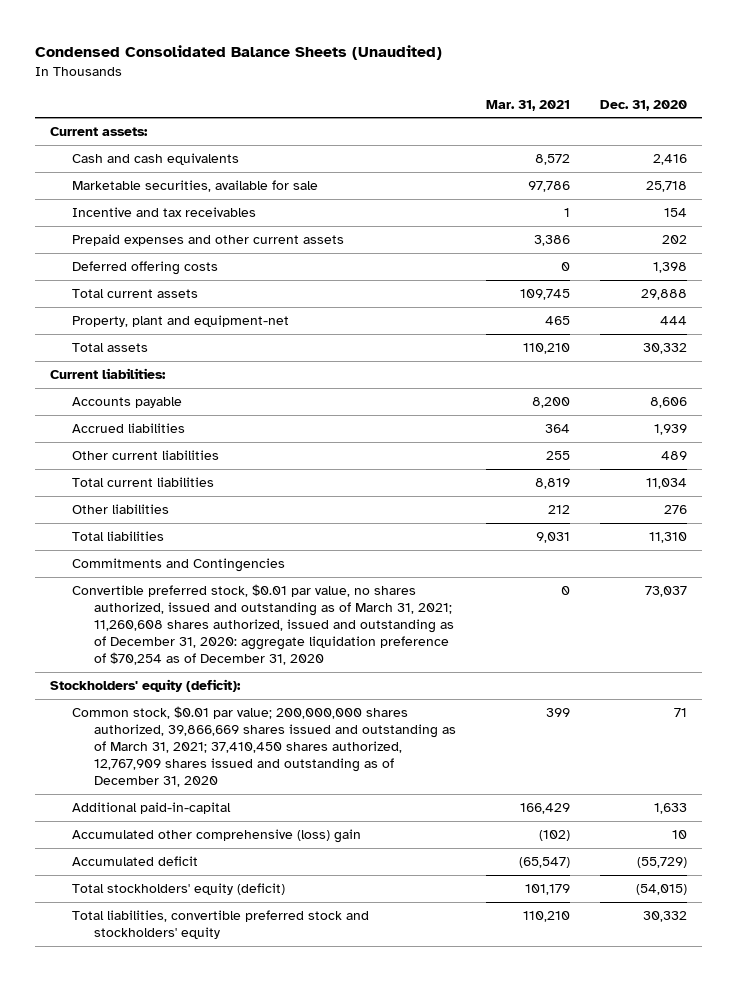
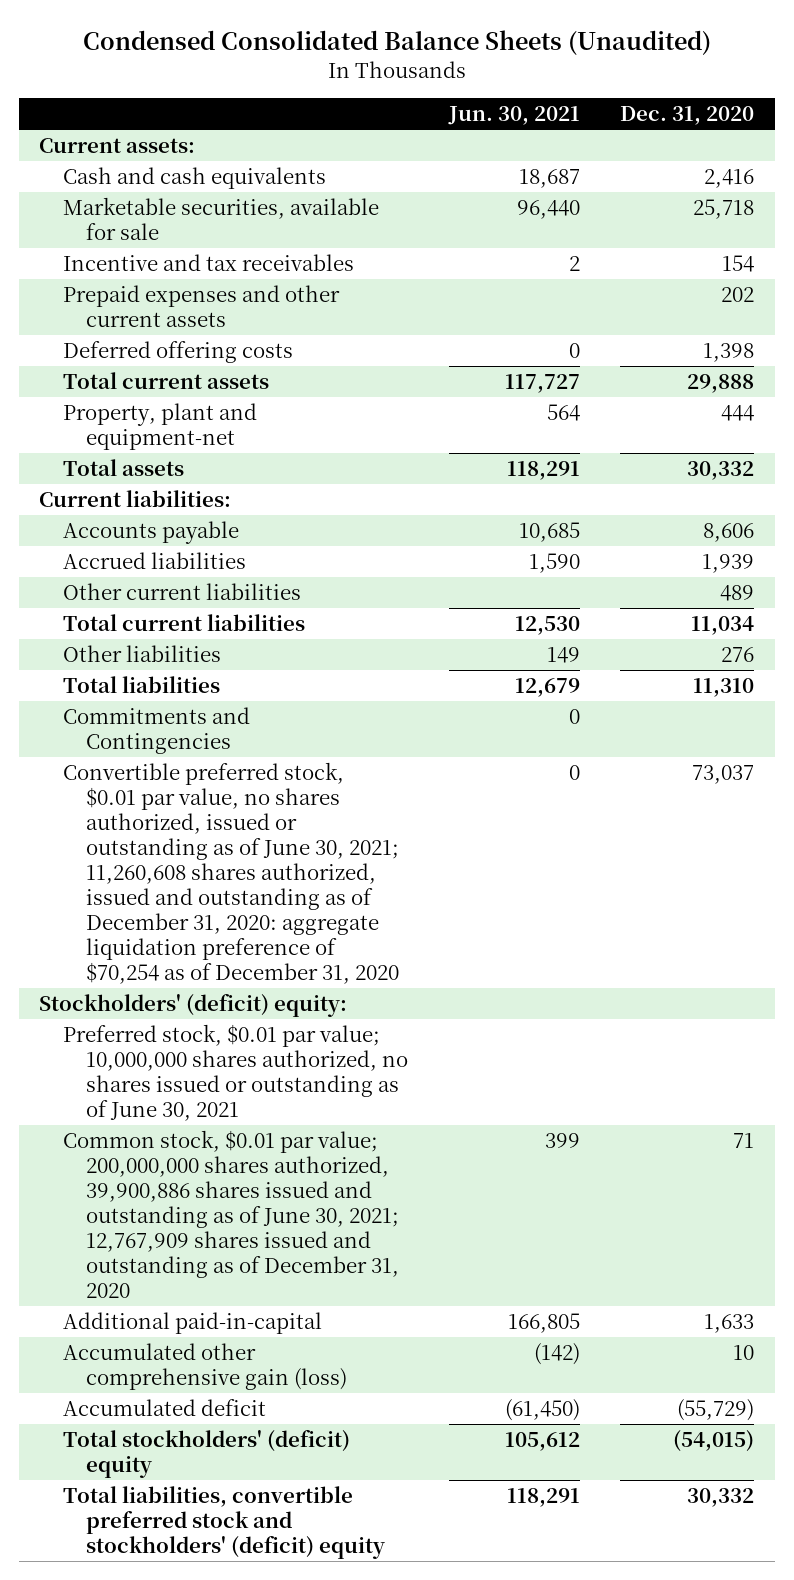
[486,99,571,111] Mar. 31, 2021 -> none
none -> [447,106,580,126] Jun. 30, 2021
[72,584,454,666] Convertible preferred stock, $0.01 par value, no shares authorized, issued and outstanding as of March 31, 2021; 11,260,608 shares authorized, issued and outstanding as of December 31, 2020: aggregate liquidation preference of $70,254 as of December 31, 2020 -> [62,761,400,985] Convertible preferred stock, $0.01 par value, no shares authorized, issued or outstanding as of June 30, 2021; 11,260,608 shares authorized, issued and outstanding as of December 31, 2020: aggregate liquidation preference of $70,254 as of December 31, 2020
[50,679,242,693] Stockholders' equity (deficit): -> [39,993,348,1017] Stockholders' (deficit) equity:
none -> [62,1023,409,1122] Preferred stock, $0.01 par value; 10,000,000 shares authorized, no shares issued or outstanding as of June 30, 2021
[72,706,456,788] Common stock, $0.01 par value; 200,000,000 shares authorized, 39,866,669 shares issued and outstanding as of March 31, 2021; 37,410,450 shares authorized, 12,767,909 shares issued and outstanding as of December 31, 2020 -> [62,1129,400,1299] Common stock, $0.01 par value; 200,000,000 shares authorized, 39,900,886 shares issued and outstanding as of June 30, 2021; 12,767,909 shares issued and outstanding as of December 31, 2020
[72,829,362,844] Accumulated other comprehensive (loss) gain -> [62,1342,348,1390] Accumulated other comprehensive gain (loss)
[72,883,286,896] Total stockholders' equity (deficit) -> [62,1429,350,1478] Total stockholders' (deficit) equity
[72,910,370,940] Total liabilities, convertible preferred stock and stockholders' equity -> [62,1485,386,1560] Total liabilities, convertible preferred stock and stockholders' (deficit) equity

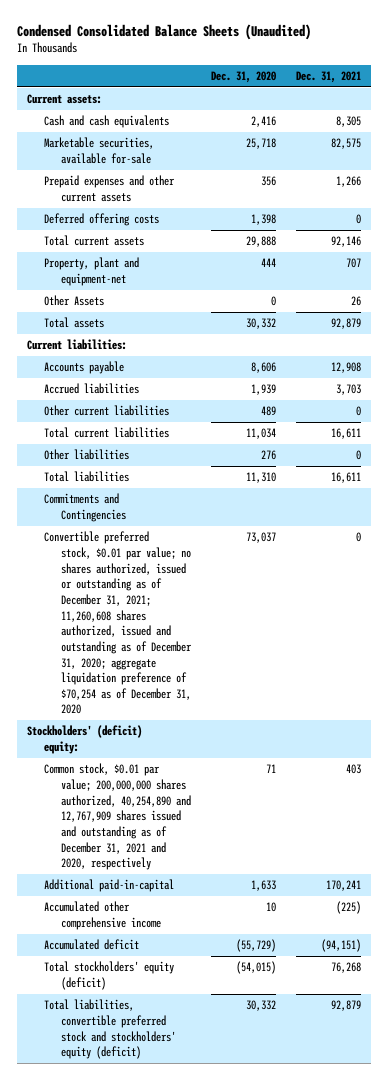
[447,106,580,126] Jun. 30, 2021 -> none
none -> [296,70,362,83] Dec. 31, 2021
[62,253,354,271] Incentive and tax receivables -> none
[62,196,379,240] Marketable securities, available for sale -> [44,137,155,165] Marketable securities, available for-sale
[721,286,755,302] 202 -> [261,176,277,187] 356
none -> [44,295,105,307] Other Assets
[62,761,400,985] Convertible preferred stock, $0.01 par value, no shares authorized, issued or outstanding as of June 30, 2021; 11,260,608 shares authorized, issued and outstanding as of December 31, 2020: aggregate liquidation preference of $70,254 as of December 31, 2020 -> [44,531,193,715] Convertible preferred stock, $0.01 par value; no shares authorized, issued or outstanding as of December 31, 2021; 11,260,608 shares authorized, issued and outstanding as of December 31, 2020; aggregate liquidation preference of $70,254 as of December 31, 2020
[62,1023,409,1122] Preferred stock, $0.01 par value; 10,000,000 shares authorized, no shares issued or outstanding as of June 30, 2021 -> none
[62,1129,400,1299] Common stock, $0.01 par value; 200,000,000 shares authorized, 39,900,886 shares issued and outstanding as of June 30, 2021; 12,767,909 shares issued and outstanding as of December 31, 2020 -> [44,763,192,871] Common stock, $0.01 par value; 200,000,000 shares authorized, 40,254,890 and 12,767,909 shares issued and outstanding as of December 31, 2021 and 2020, respectively
[62,1342,348,1390] Accumulated other comprehensive gain (loss) -> [44,901,162,931] Accumulated other comprehensive income
[62,1429,350,1478] Total stockholders' (deficit) equity -> [44,961,175,991] Total stockholders' equity (deficit)
[62,1485,386,1560] Total liabilities, convertible preferred stock and stockholders' (deficit) equity -> [44,999,177,1060] Total liabilities, convertible preferred stock and stockholders' equity (deficit)

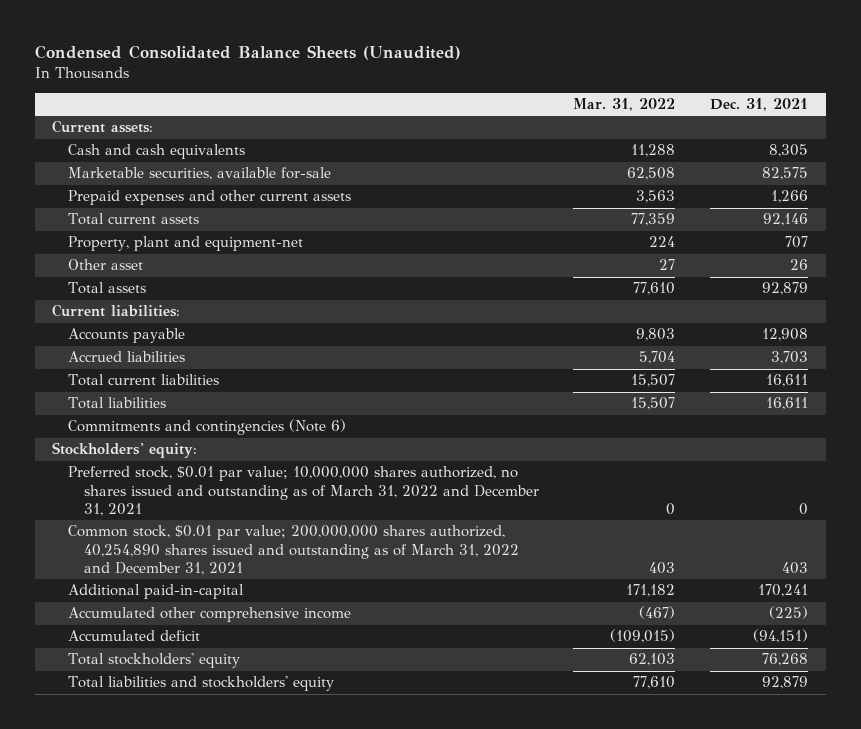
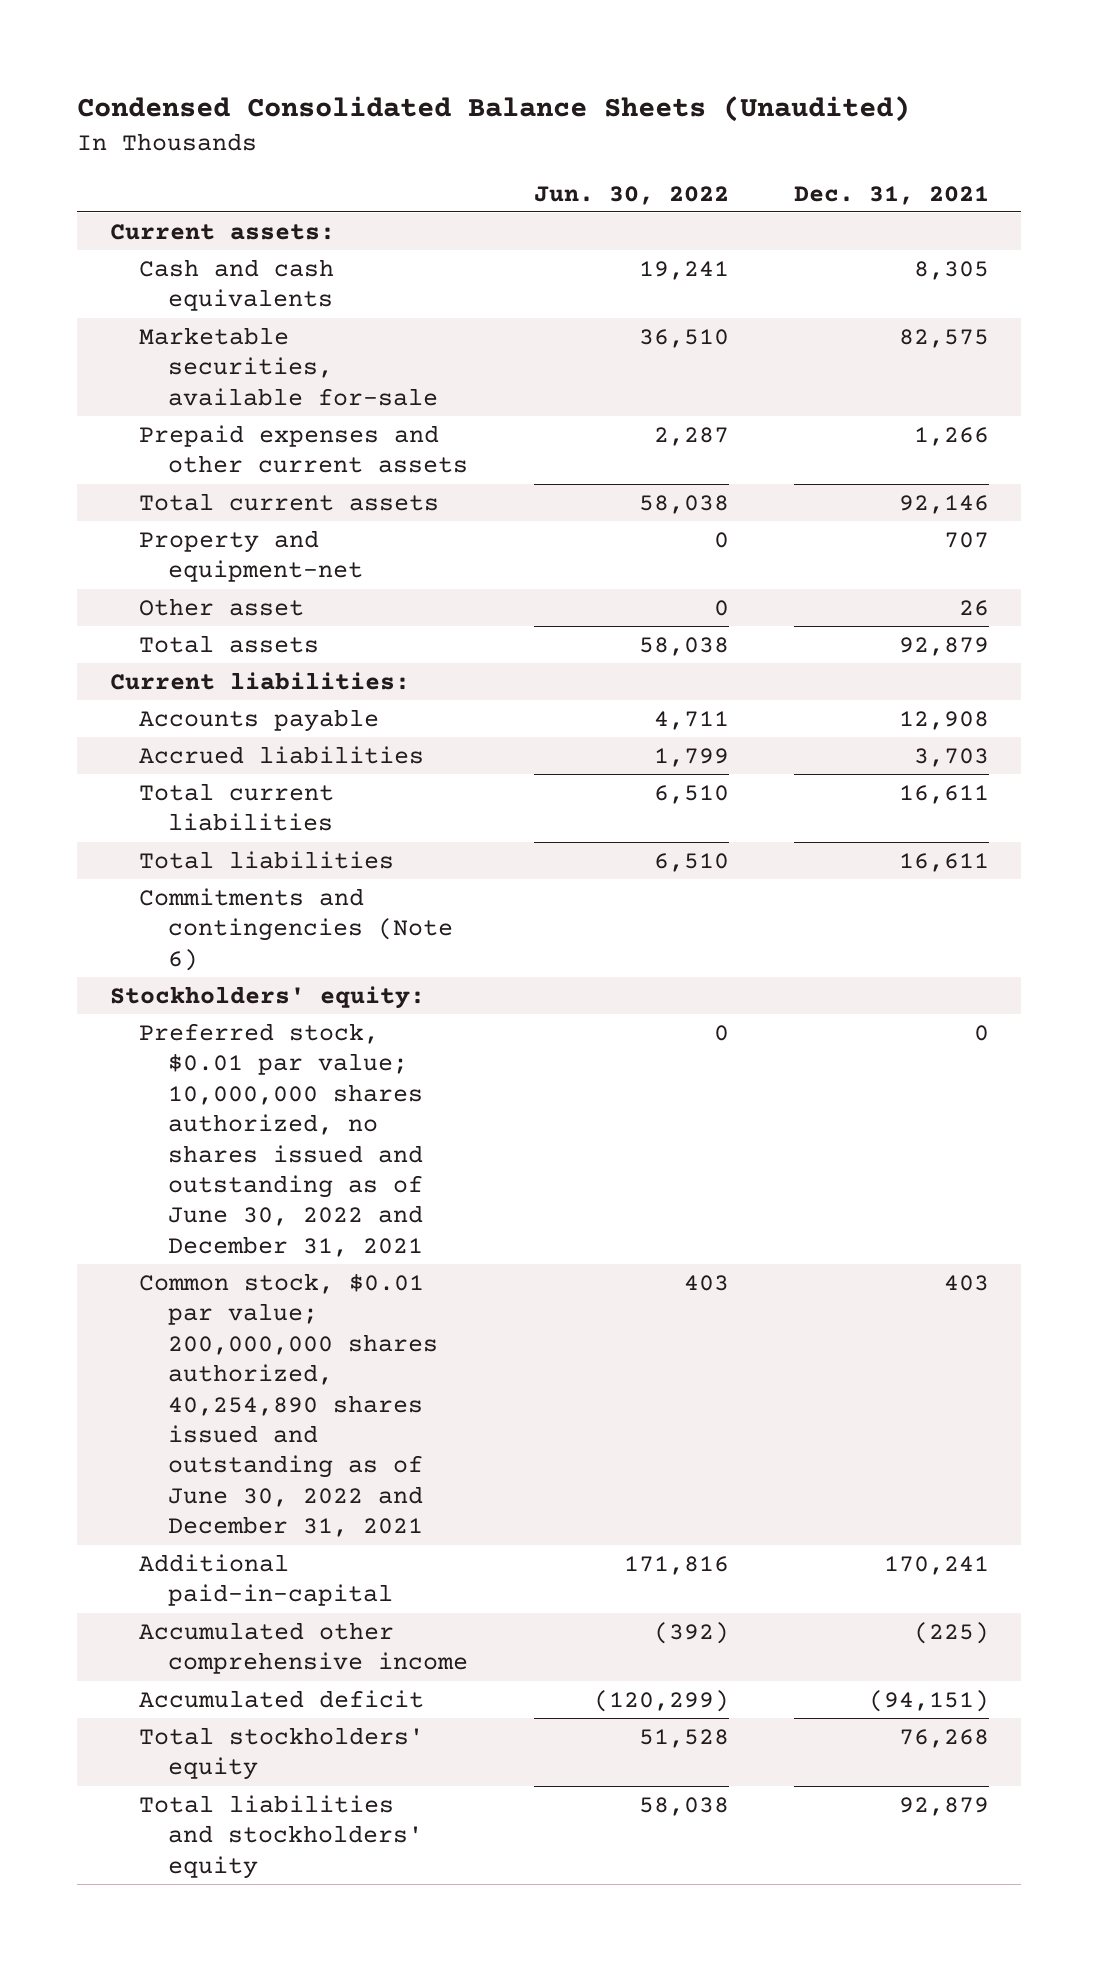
[573,98,676,112] Mar. 31, 2022 -> none
none -> [533,185,729,205] Jun. 30, 2022
[67,236,303,252] Property, plant and equipment-net -> [138,529,364,583] Property and equipment-net
[67,466,539,517] Preferred stock, $0.01 par value; 10,000,000 shares authorized, no shares issued and outstanding as of March 31, 2022 and December 31, 2021 -> [138,1022,424,1257] Preferred stock, $0.01 par value; 10,000,000 shares authorized, no shares issued and outstanding as of June 30, 2022 and December 31, 2021
[67,525,519,576] Common stock, $0.01 par value; 200,000,000 shares authorized, 40,254,890 shares issued and outstanding as of March 31, 2022 and December 31, 2021 -> [138,1272,439,1538] Common stock, $0.01 par value; 200,000,000 shares authorized, 40,254,890 shares issued and outstanding as of June 30, 2022 and December 31, 2021

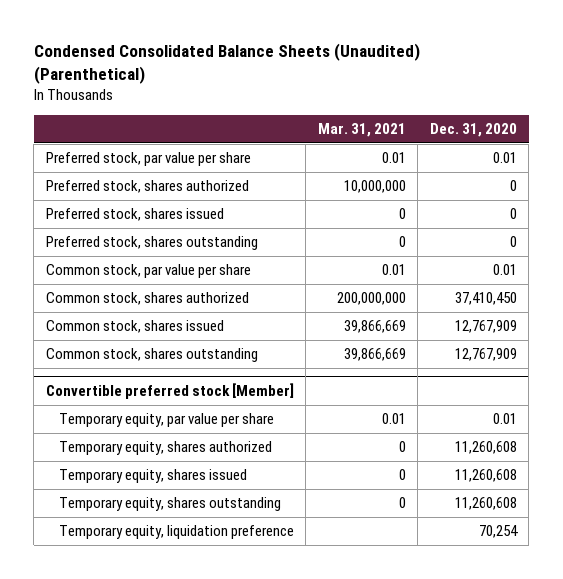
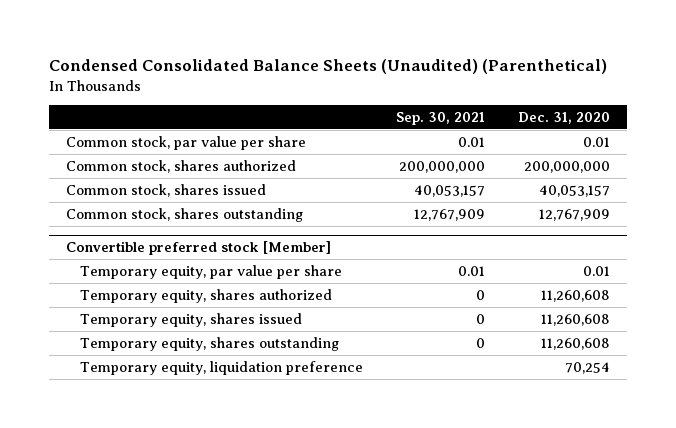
[317,122,406,137] Mar. 31, 2021 -> none
none -> [396,111,486,125] Sep. 30, 2021
[45,152,251,167] Preferred stock, par value per share -> none
[45,180,249,194] Preferred stock, shares authorized -> none
[45,208,224,222] Preferred stock, shares issued -> none
[45,236,258,251] Preferred stock, shares outstanding -> none
[454,292,517,306] 37,410,450 -> [524,160,611,173] 200,000,000
[454,320,517,334] 12,767,909 -> [539,184,611,197] 40,053,157

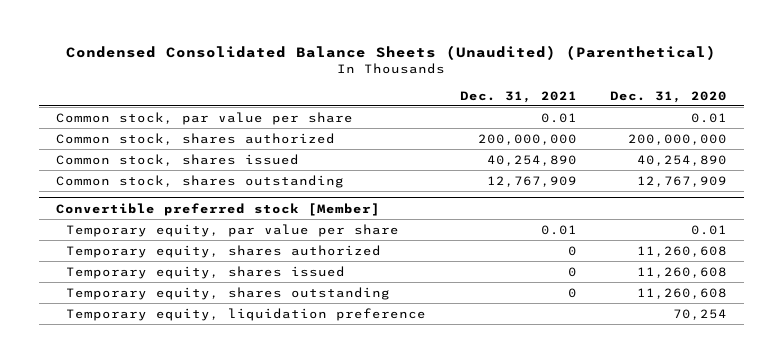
[396,111,486,125] Sep. 30, 2021 -> none
none -> [459,90,577,103] Dec. 31, 2021
[539,184,611,197] 40,053,157 -> [637,154,728,166] 40,254,890

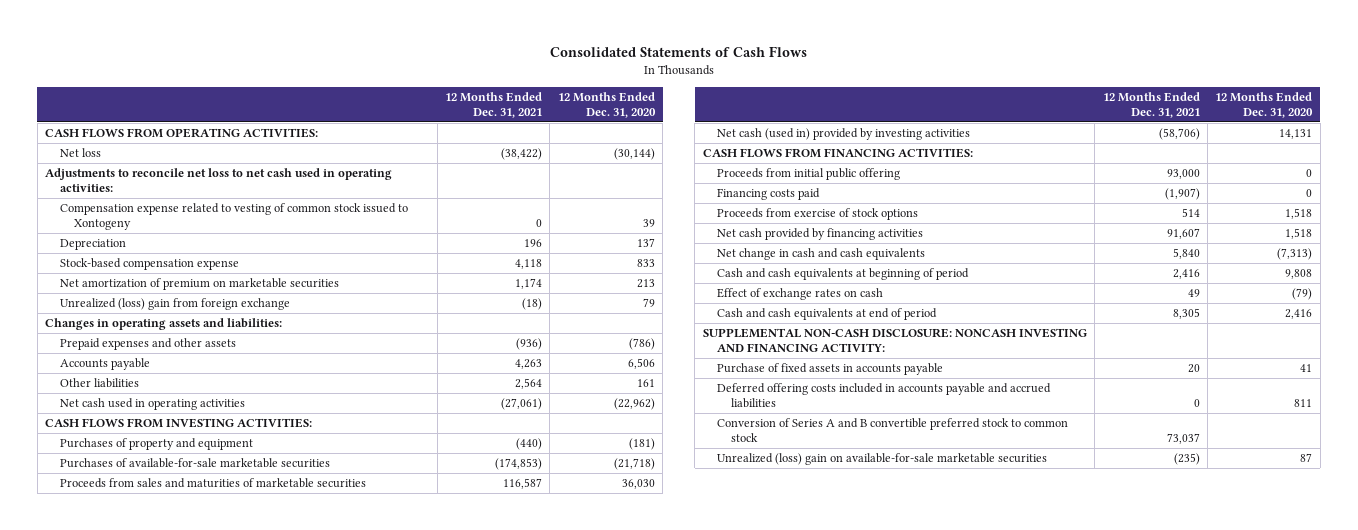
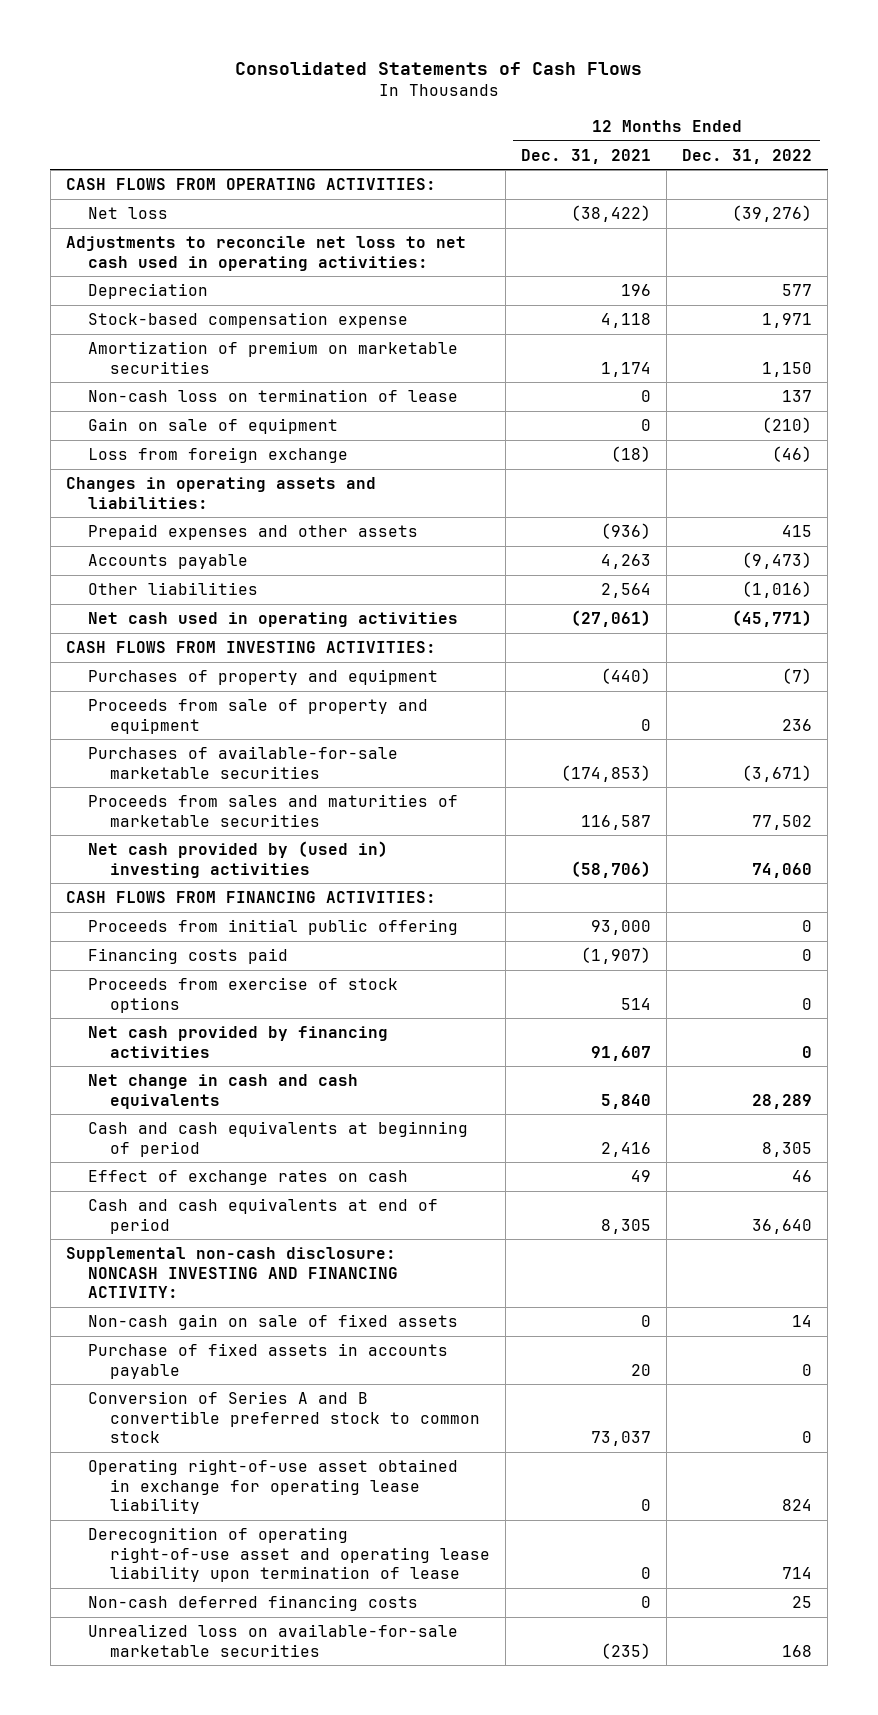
[557,91,656,118] 12 Months Ended Dec. 31, 2020 -> none
none -> [682,148,813,164] Dec. 31, 2022
[59,203,408,231] Compensation expense related to vesting of common stock issued to Xontogeny -> none
[59,278,339,291] Net amortization of premium on marketable securities -> [87,341,458,374] Amortization of premium on marketable securities
none -> [87,389,458,403] Non-cash loss on termination of lease
none -> [87,418,338,435] Gain on sale of equipment
[59,298,290,311] Unrealized (loss) gain from foreign exchange -> [87,447,348,464] Loss from foreign exchange
none -> [87,699,428,734] Proceeds from sale of property and equipment
[717,128,971,141] Net cash (used in) provided by investing activities -> [87,841,388,878] Net cash provided by (used in) investing activities
[702,328,1087,353] SUPPLEMENTAL NON-CASH DISCLOSURE: NONCASH INVESTING AND FINANCING ACTIVITY: -> [65,1247,398,1299] Supplemental non-cash disclosure: NONCASH INVESTING AND FINANCING ACTIVITY:
none -> [87,1314,458,1331] Non-cash gain on sale of fixed assets
[717,383,1052,409] Deferred offering costs included in accounts payable and accrued liabilities -> none
none -> [87,1459,458,1515] Operating right-of-use asset obtained in exchange for operating lease liability
none -> [87,1527,490,1583] Derecognition of operating right-of-use asset and operating lease liability upon termination of lease
none -> [87,1595,418,1612] Non-cash deferred financing costs
[717,453,1048,466] Unrealized (loss) gain on available-for-sale marketable securities -> [87,1624,458,1657] Unrealized loss on available-for-sale marketable securities

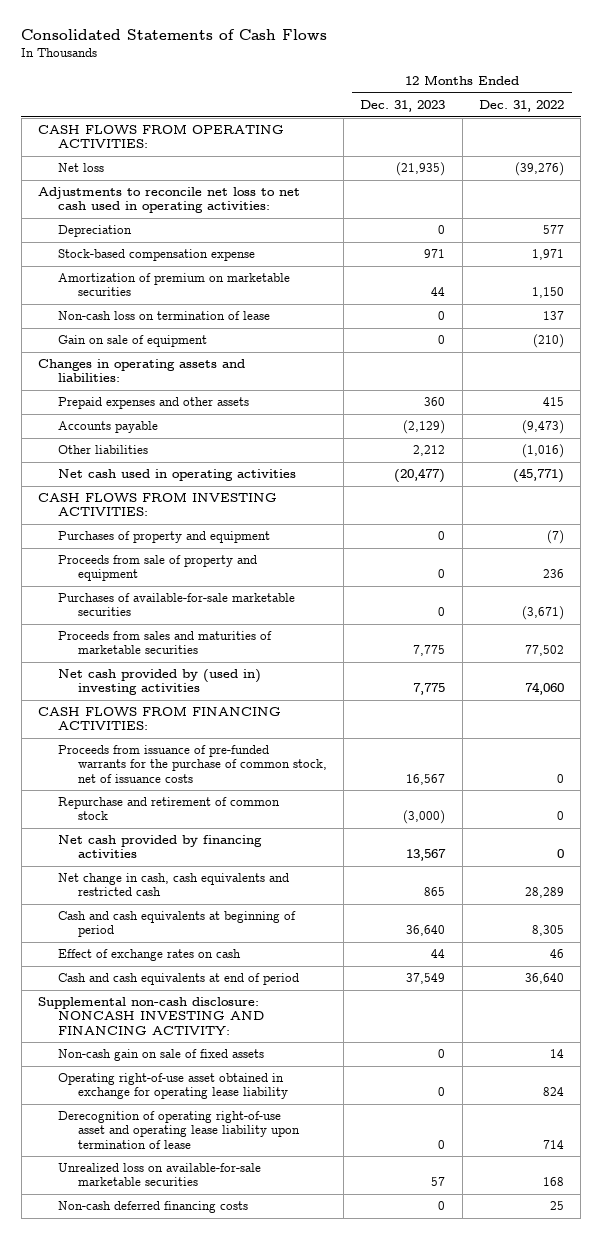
[521,148,652,164] Dec. 31, 2021 -> none
none -> [360,100,446,113] Dec. 31, 2023
[87,447,348,464] Loss from foreign exchange -> none
[87,948,288,965] Financing costs paid -> none
[87,977,398,1013] Proceeds from exercise of stock options -> none
[87,919,458,936] Proceeds from initial public offering -> [57,745,327,783] Proceeds from issuance of pre-funded warrants for the purchase of common stock, net of issuance costs
none -> [57,797,280,821] Repurchase and retirement of common stock
[87,1074,358,1109] Net change in cash and cash equivalents -> [57,873,289,897] Net change in cash, cash equivalents and restricted cash
[87,1343,448,1379] Purchase of fixed assets in accounts payable -> none
[87,1391,480,1444] Conversion of Series A and B convertible preferred stock to common stock -> none
[87,1595,418,1612] Non-cash deferred financing costs -> [57,1201,248,1214] Non-cash deferred financing costs

